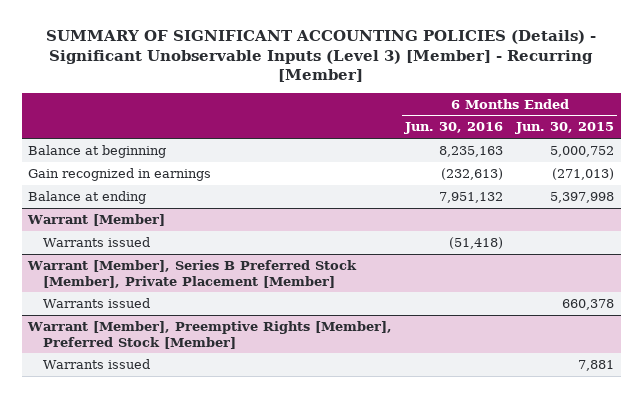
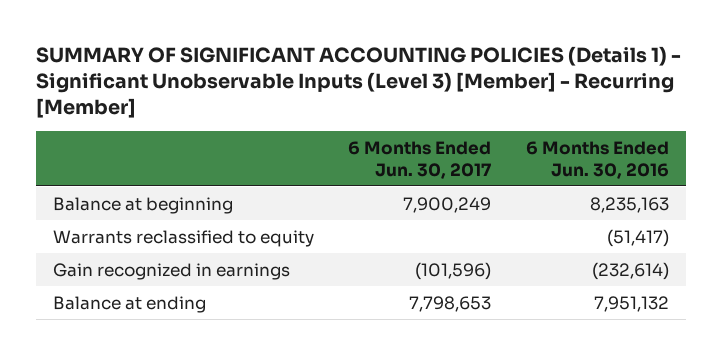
[46,30,597,83] SUMMARY OF SIGNIFICANT ACCOUNTING POLICIES (Details) - Significant Unobservable Inputs (Level 3) [Member] - Recurring [Member] -> [35,46,681,119] SUMMARY OF SIGNIFICANT ACCOUNTING POLICIES (Details 1) - Significant Unobservable Inputs (Level 3) [Member] - Recurring [Member]
[515,122,615,135] Jun. 30, 2015 -> none
none -> [348,140,492,179] 6 Months Ended Jun. 30, 2017
none -> [53,229,315,247] Warrants reclassified to equity
[441,167,504,180] (232,613) -> [591,261,669,280] (232,614)
[27,213,166,226] Warrant [Member] -> none
[42,236,150,247] Warrants issued -> none
[27,259,358,288] Warrant [Member], Series B Preferred Stock [Member], Private Placement [Member] -> none
[42,297,150,308] Warrants issued -> none
[27,320,393,349] Warrant [Member], Preemptive Rights [Member], Preferred Stock [Member] -> none
[42,358,150,369] Warrants issued -> none

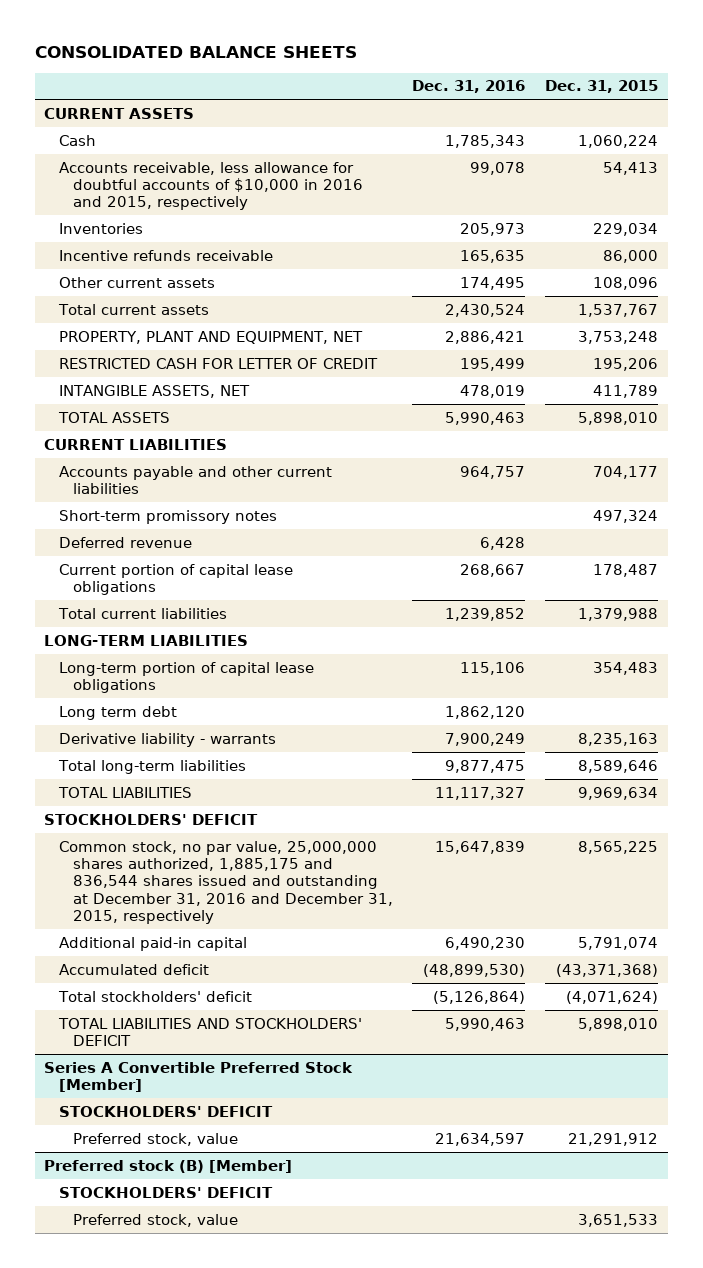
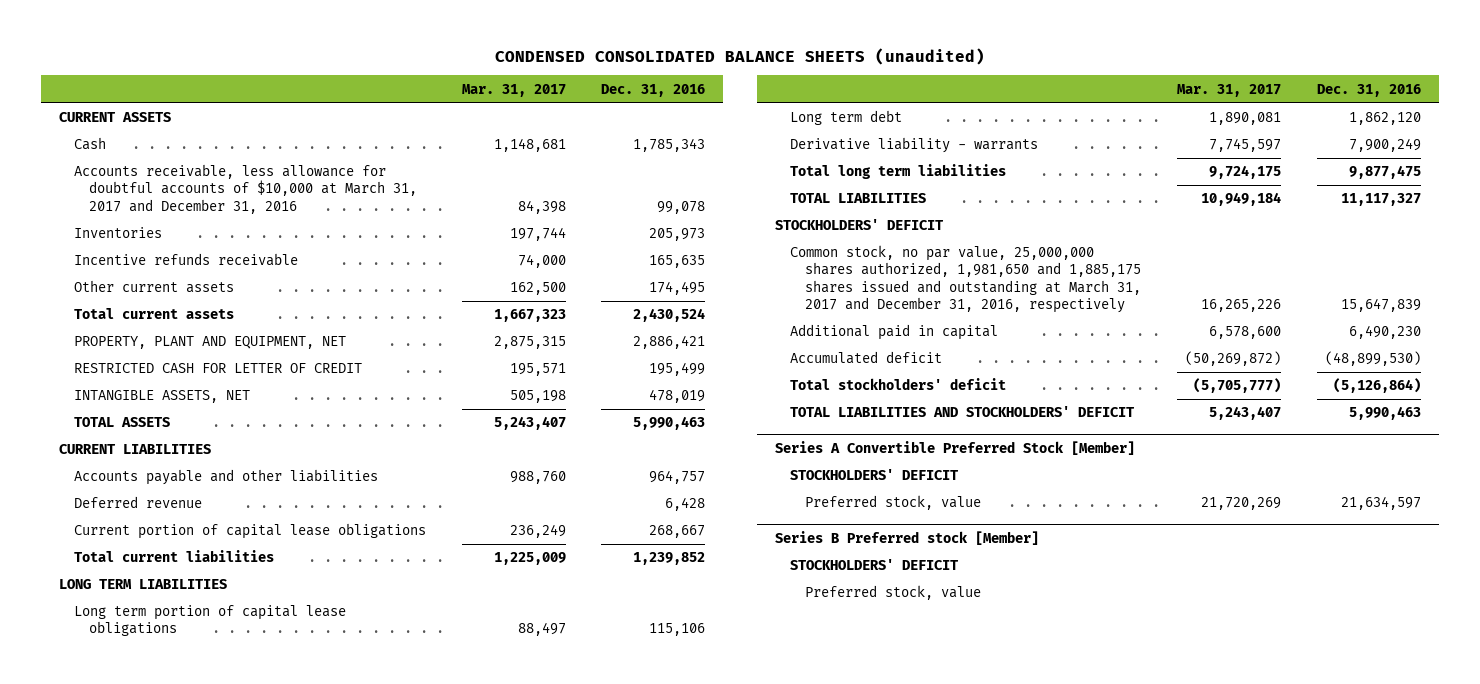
[34,45,357,58] CONSOLIDATED BALANCE SHEETS -> [494,47,985,65] CONDENSED CONSOLIDATED BALANCE SHEETS (unaudited)
[545,80,659,94] Dec. 31, 2015 -> none
none -> [461,83,566,97] Mar. 31, 2017
[58,161,363,211] Accounts receivable, less allowance for doubtful accounts of $10,000 in 2016 and 2015, respectively -> [74,164,418,214] Accounts receivable, less allowance for doubtful accounts of $10,000 at March 31, 2017 and December 31, 2016
[58,509,277,524] Short-term promissory notes -> none
[58,465,332,495] Accounts payable and other current liabilities -> [74,469,379,486] Accounts payable and other liabilities
[44,634,249,646] LONG-TERM LIABILITIES -> [58,579,227,590] LONG TERM LIABILITIES
[58,661,314,694] Long-term portion of capital lease obligations -> [74,605,347,637] Long term portion of capital lease obligations
[57,759,246,774] Total long-term liabilities -> [789,164,1006,180] Total long term liabilities
[58,840,393,924] Common stock, no par value, 25,000,000 shares authorized, 1,885,175 and 836,544 shares issued and outstanding at December 31, 2016 and December 31, 2015, respectively -> [789,245,1141,313] Common stock, no par value, 25,000,000 shares authorized, 1,981,650 and 1,885,175 shares issued and outstanding at March 31, 2017 and December 31, 2016, respectively
[58,936,247,951] Additional paid-in capital -> [789,324,998,341] Additional paid in capital
[44,1159,293,1173] Preferred stock (B) [Member] -> [774,530,1039,545] Series B Preferred stock [Member]

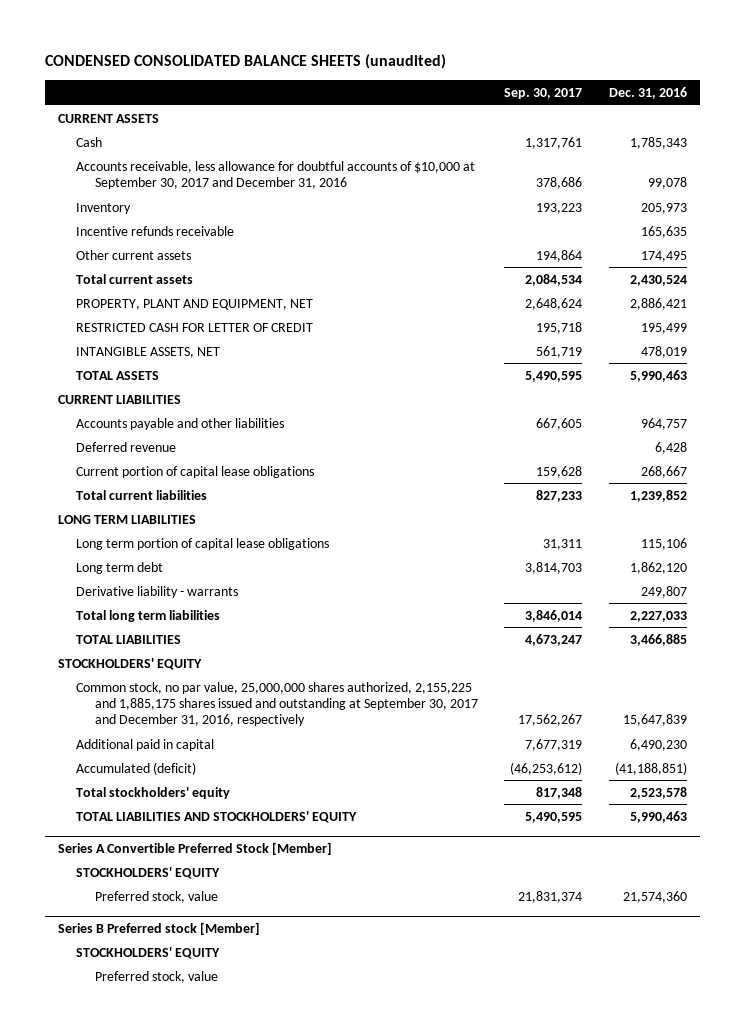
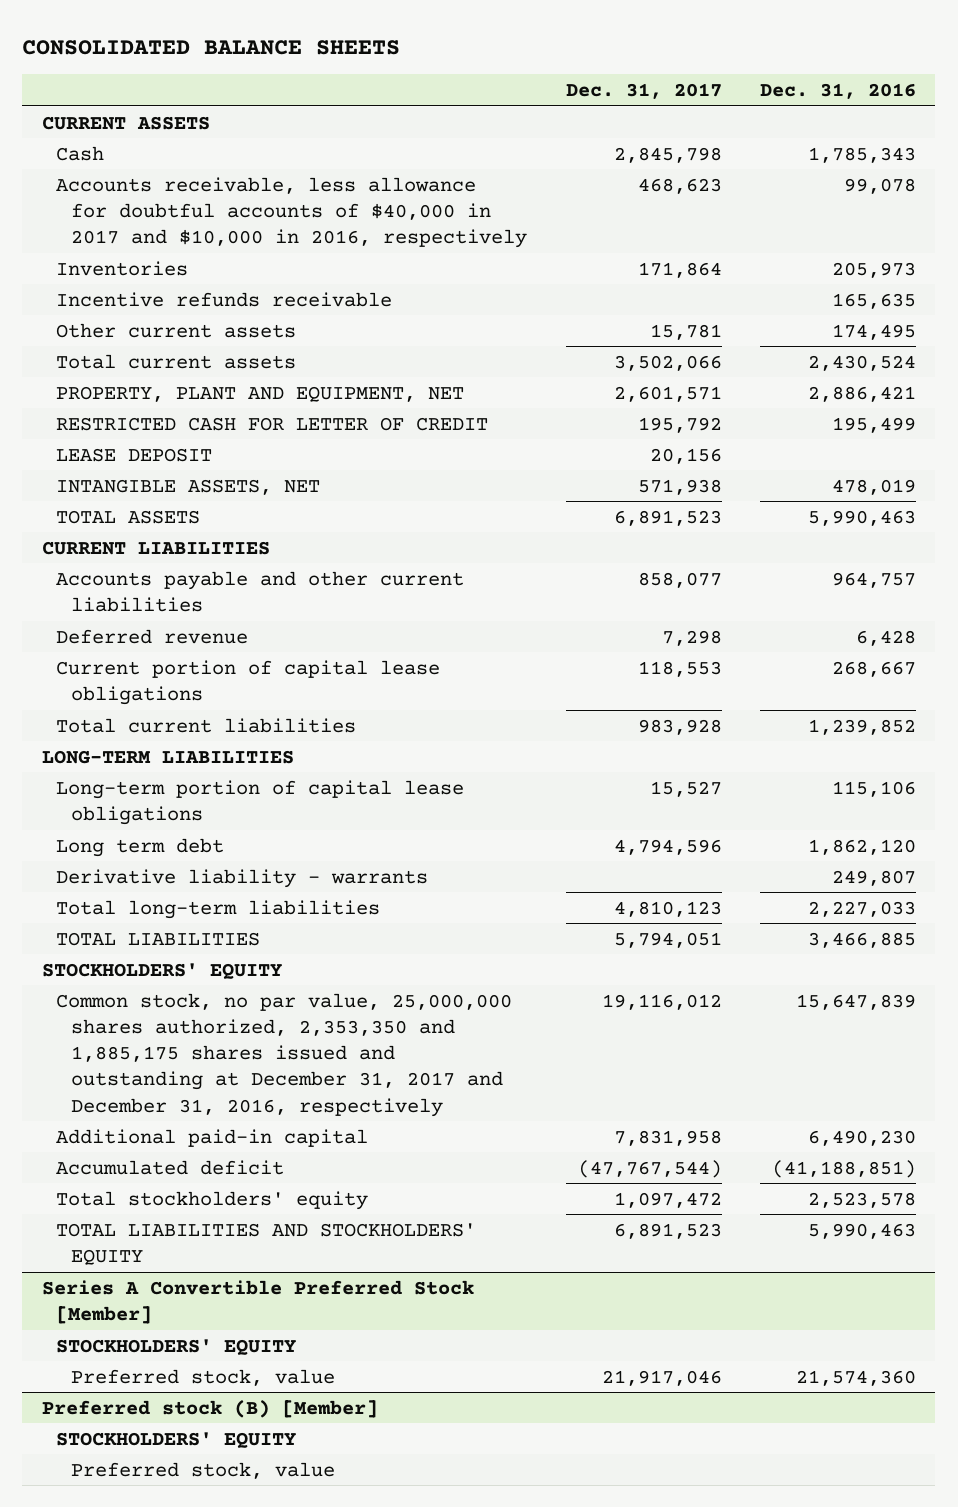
[44,54,446,70] CONDENSED CONSOLIDATED BALANCE SHEETS (unaudited) -> [22,40,401,56] CONSOLIDATED BALANCE SHEETS
[504,87,583,99] Sep. 30, 2017 -> none
none -> [565,82,722,99] Dec. 31, 2017
[76,160,476,189] Accounts receivable, less allowance for doubtful accounts of $10,000 at September 30, 2017 and December 31, 2016 -> [56,176,528,249] Accounts receivable, less allowance for doubtful accounts of $40,000 in 2017 and $10,000 in 2016, respectively
[76,202,132,214] Inventory -> [56,260,189,276] Inventories
none -> [56,447,213,462] LEASE DEPOSIT
[76,417,285,430] Accounts payable and other liabilities -> [56,570,465,612] Accounts payable and other current liabilities
[58,514,197,524] LONG TERM LIABILITIES -> [41,749,294,764] LONG-TERM LIABILITIES
[76,537,330,550] Long term portion of capital lease obligations -> [56,779,465,825] Long-term portion of capital lease obligations
[76,609,221,622] Total long term liabilities -> [56,899,381,919] Total long-term liabilities
[76,681,478,726] Common stock, no par value, 25,000,000 shares authorized, 2,155,225 and 1,885,175 shares issued and outstanding at September 30, 2017 and December 31, 2016, respectively -> [56,992,513,1117] Common stock, no par value, 25,000,000 shares authorized, 2,353,350 and 1,885,175 shares issued and outstanding at December 31, 2017 and December 31, 2016, respectively
[76,738,215,751] Additional paid in capital -> [56,1128,369,1147] Additional paid-in capital
[76,761,197,775] Accumulated (deficit) -> [56,1159,285,1175] Accumulated deficit
[58,921,261,935] Series B Preferred stock [Member] -> [41,1399,378,1418] Preferred stock (B) [Member]

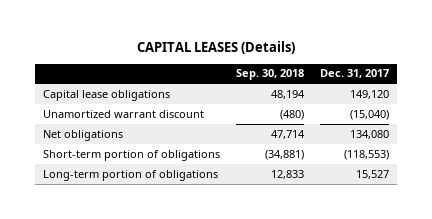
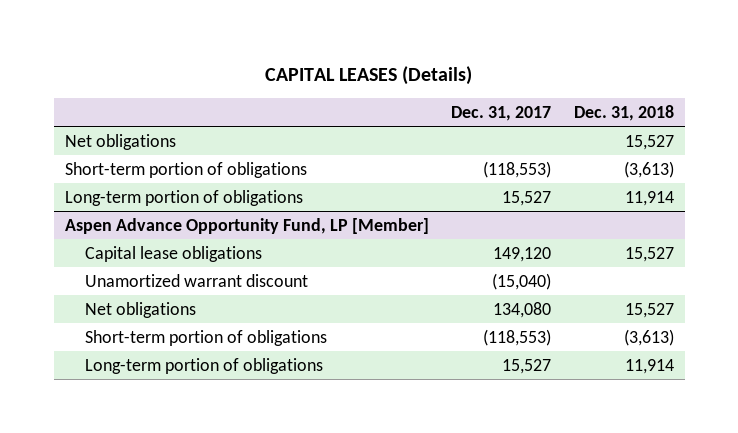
[235,69,304,81] Sep. 30, 2018 -> none
none -> [573,104,674,121] Dec. 31, 2018
none -> [64,133,176,150] Net obligations
none -> [64,161,307,178] Short-term portion of obligations
none -> [64,189,303,206] Long-term portion of obligations
none -> [64,217,429,234] Aspen Advance Opportunity Fund, LP [Member]

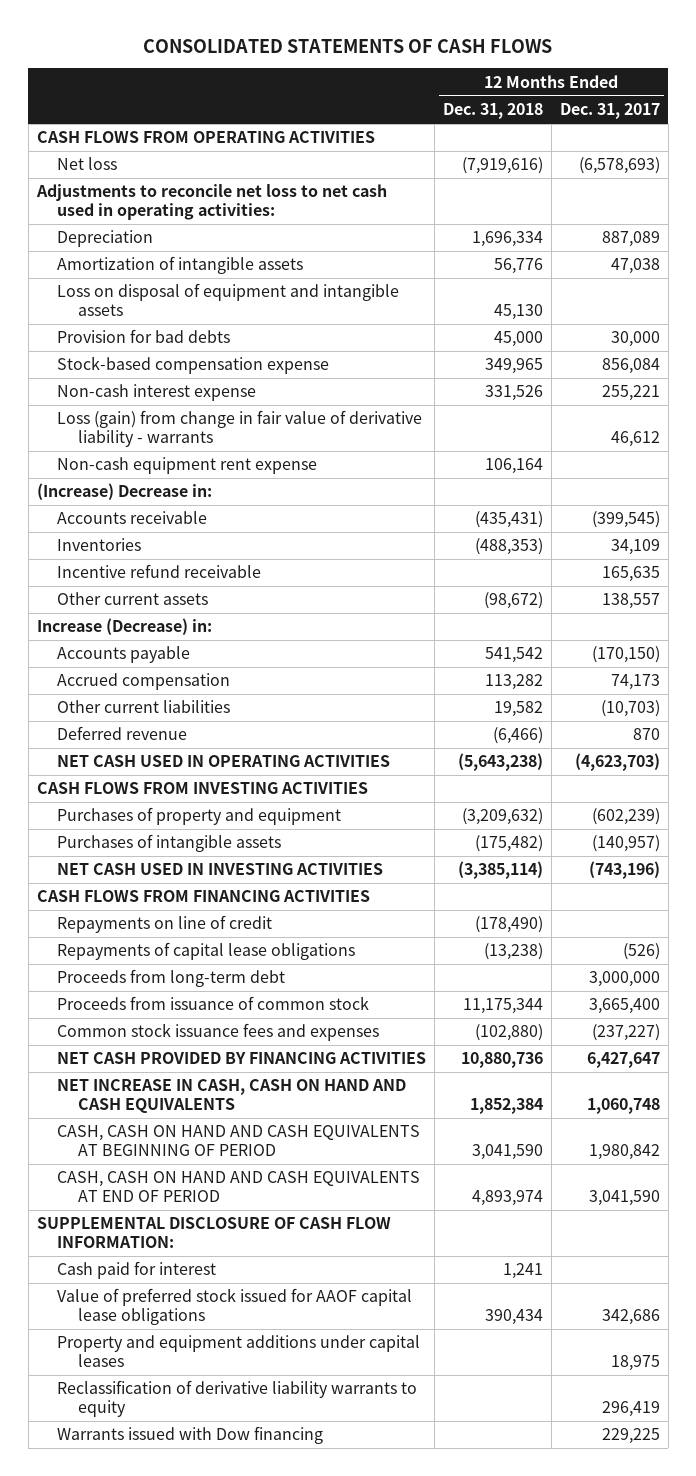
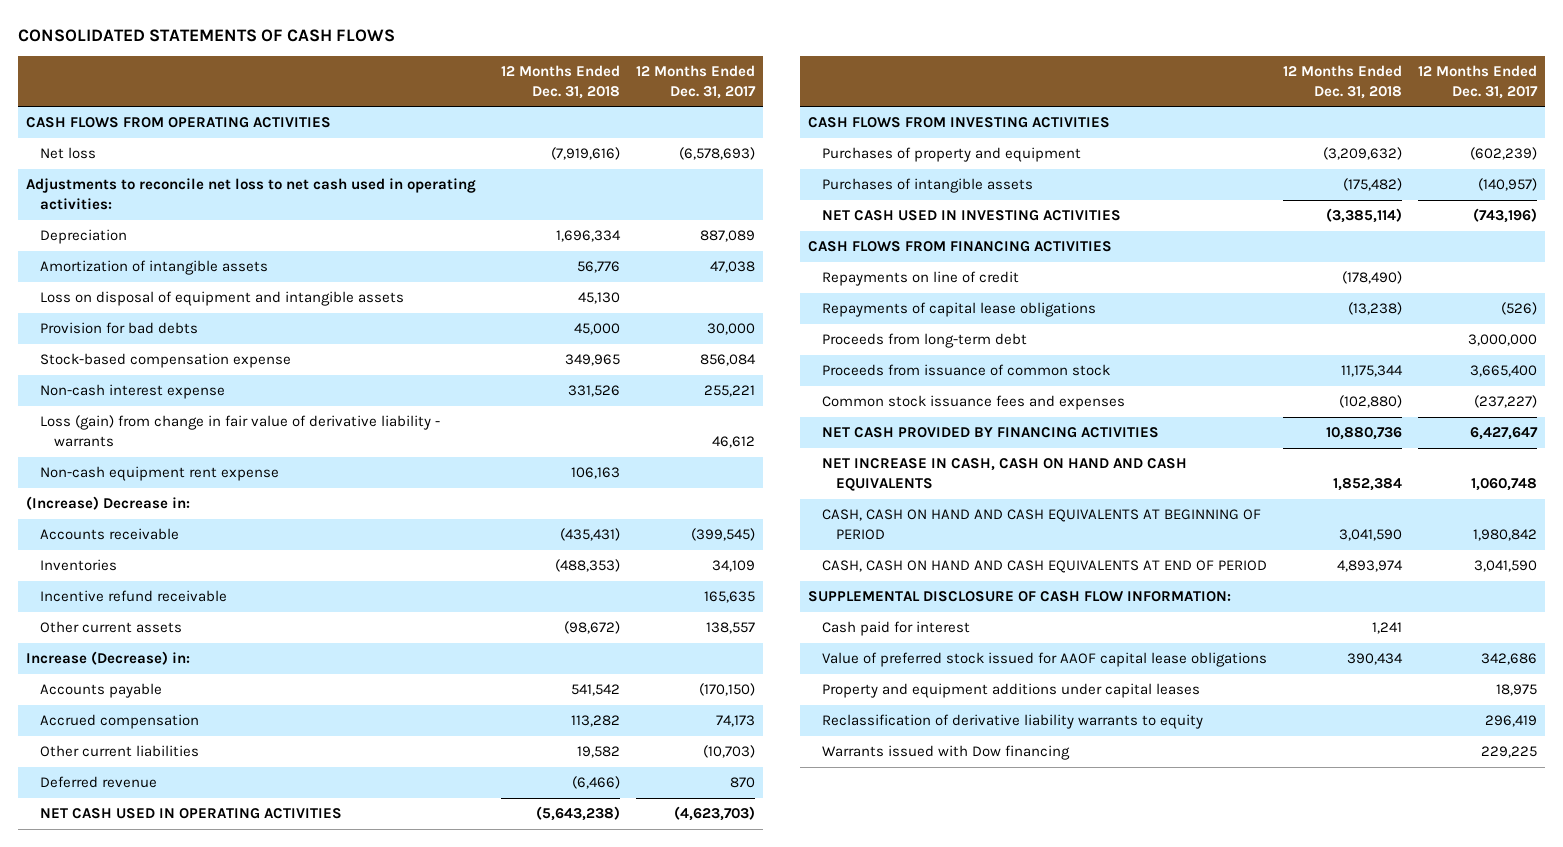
[485,458,544,475] 106,164 -> [570,467,620,480] 106,163

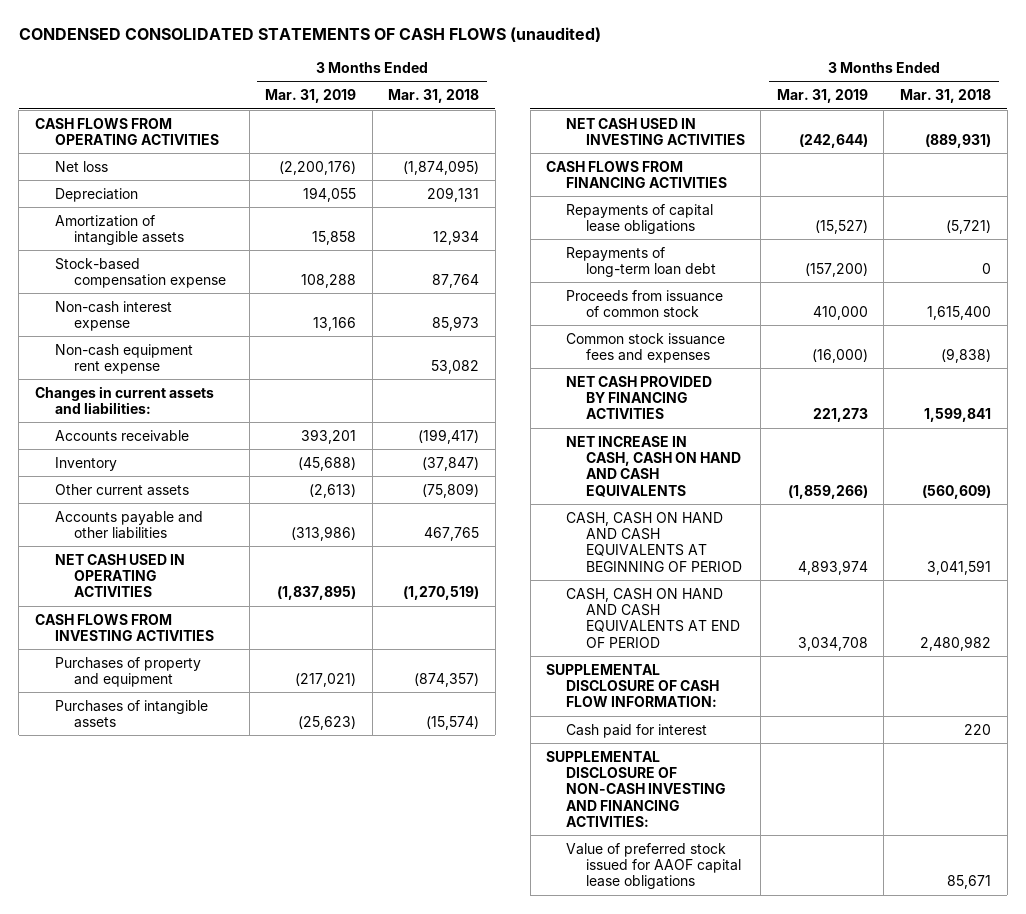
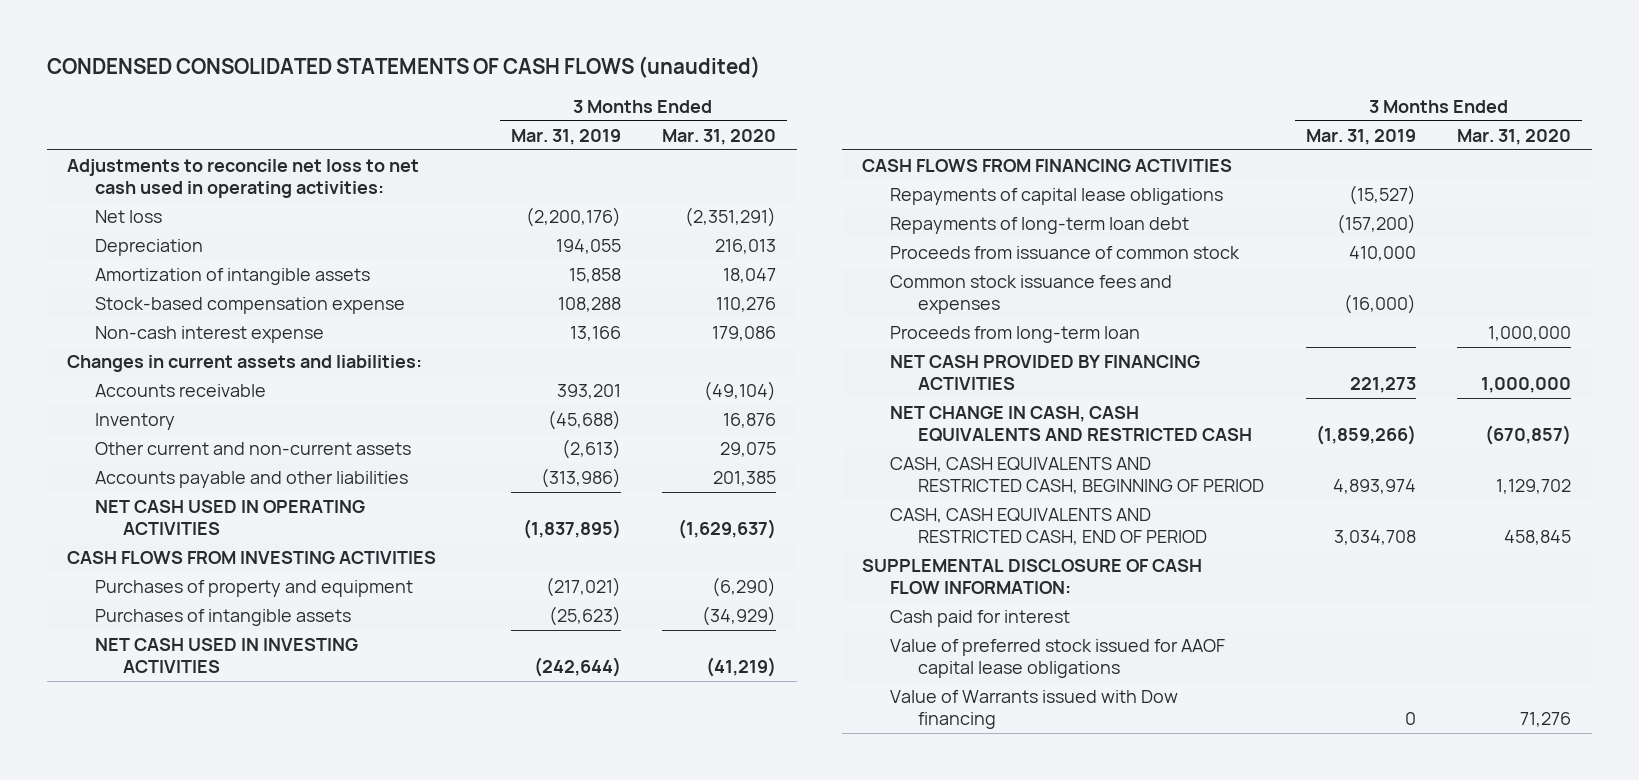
[388,89,480,104] Mar. 31, 2018 -> none
none -> [662,128,777,145] Mar. 31, 2020
[34,117,219,145] CASH FLOWS FROM OPERATING ACTIVITIES -> none
none -> [67,158,420,199] Adjustments to reconcile net loss to net cash used in operating activities:
[54,343,193,374] Non-cash equipment rent expense -> none
[54,483,189,496] Other current assets -> [95,441,412,455] Other current and non-current assets
none -> [890,325,1141,343] Proceeds from long-term loan
[566,435,741,497] NET INCREASE IN CASH, CASH ON HAND AND CASH EQUIVALENTS -> [890,405,1253,443] NET CHANGE IN CASH, CASH EQUIVALENTS AND RESTRICTED CASH
[566,511,742,572] CASH, CASH ON HAND AND CASH EQUIVALENTS AT BEGINNING OF PERIOD -> [890,456,1265,495] CASH, CASH EQUIVALENTS AND RESTRICTED CASH, BEGINNING OF PERIOD
[566,587,740,648] CASH, CASH ON HAND AND CASH EQUIVALENTS AT END OF PERIOD -> [890,507,1208,546] CASH, CASH EQUIVALENTS AND RESTRICTED CASH, END OF PERIOD
[546,750,727,827] SUPPLEMENTAL DISCLOSURE OF NON-CASH INVESTING AND FINANCING ACTIVITIES: -> none
none -> [890,689,1179,730] Value of Warrants issued with Dow financing

